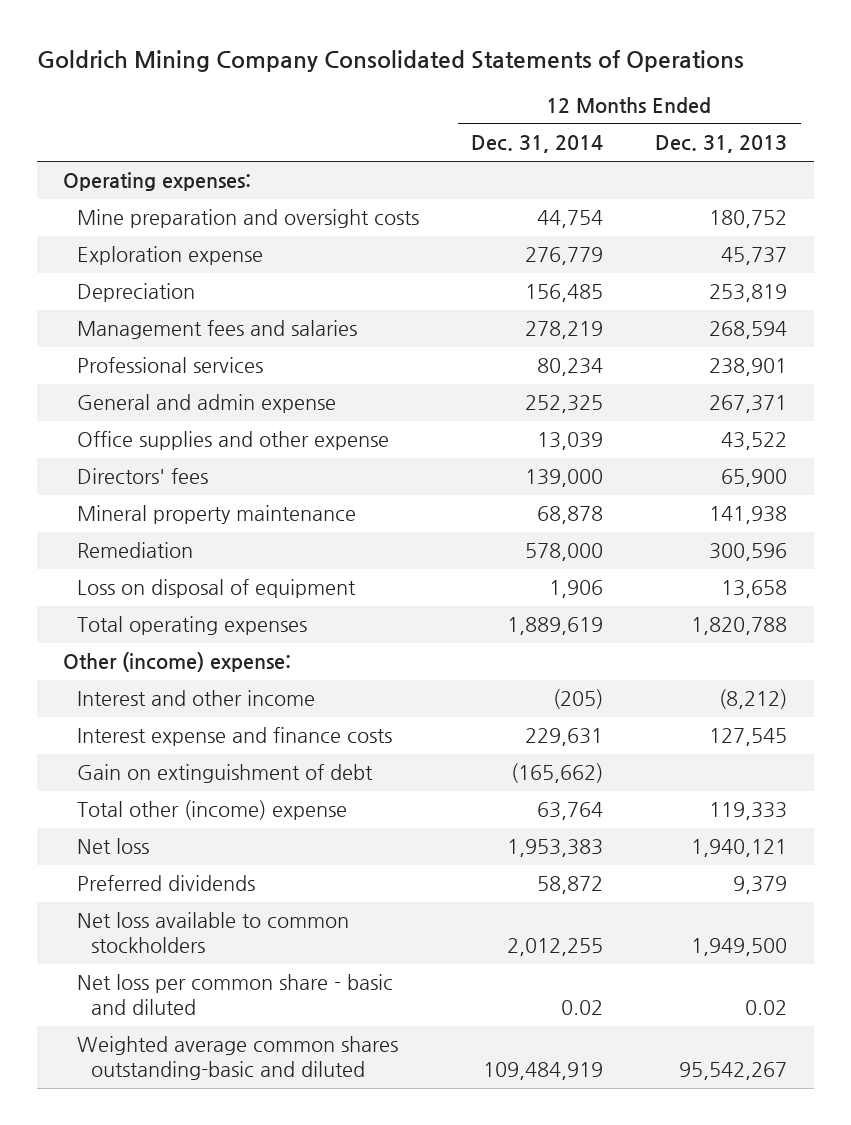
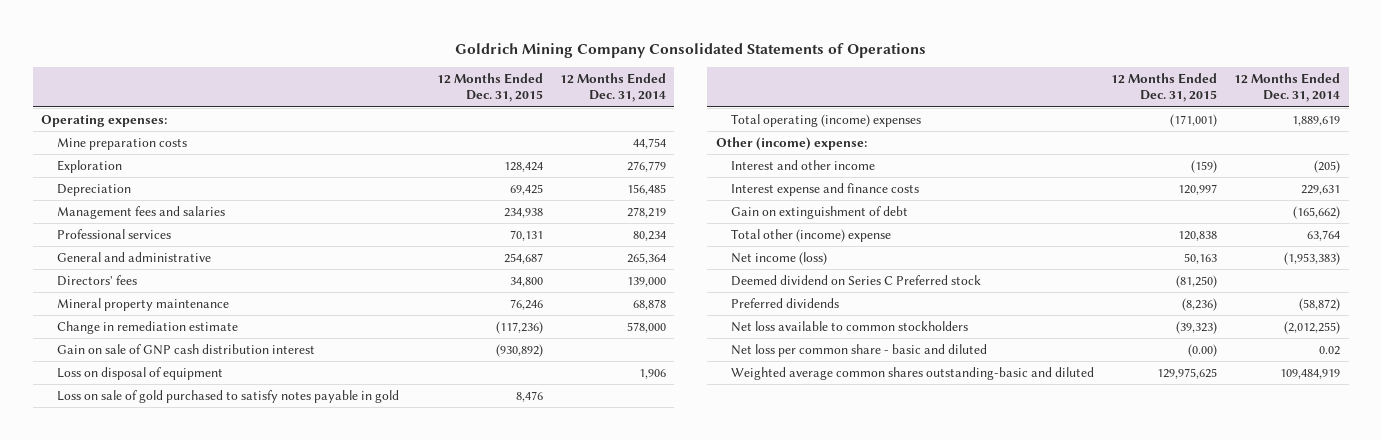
[655,135,788,154] Dec. 31, 2013 -> none
none -> [436,72,543,103] 12 Months Ended Dec. 31, 2015
[76,209,419,229] Mine preparation and oversight costs -> [56,137,187,150] Mine preparation costs
[76,246,263,266] Exploration expense -> [56,159,122,173] Exploration
[76,431,389,451] Office supplies and other expense -> none
[76,394,336,414] General and admin expense -> [56,251,211,262] General and administrative
[525,395,604,414] 252,325 -> [626,252,666,264] 265,364
[76,542,193,559] Remediation -> [56,320,238,334] Change in remediation estimate
none -> [56,343,315,355] Gain on sale of GNP cash distribution interest
none -> [56,389,399,403] Loss on sale of gold purchased to satisfy notes payable in gold
[76,616,307,636] Total operating expenses -> [731,113,922,127] Total operating (income) expenses
[76,838,149,855] Net loss -> [731,251,828,265] Net income (loss)
[507,839,604,858] 1,953,383 -> [1284,251,1341,265] (1,953,383)
none -> [731,274,982,286] Deemed dividend on Series C Preferred stock
[537,876,604,895] 58,872 -> [1299,297,1341,311] (58,872)
[507,938,604,957] 2,012,255 -> [1284,320,1341,334] (2,012,255)

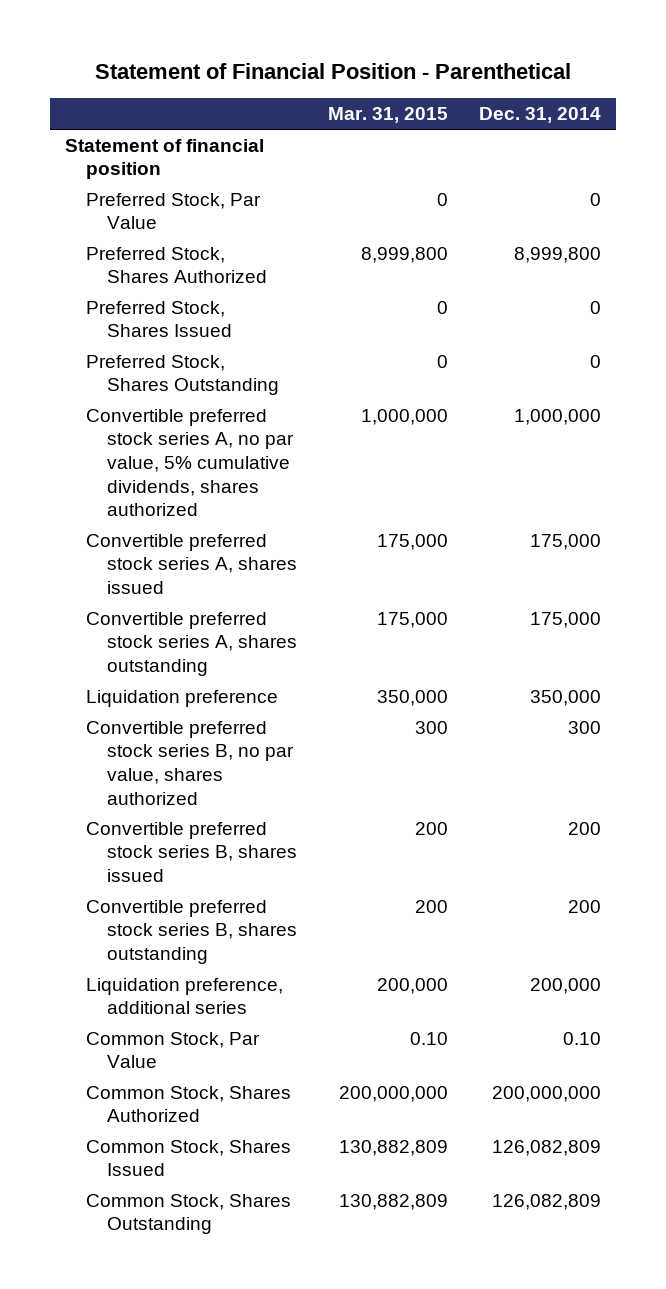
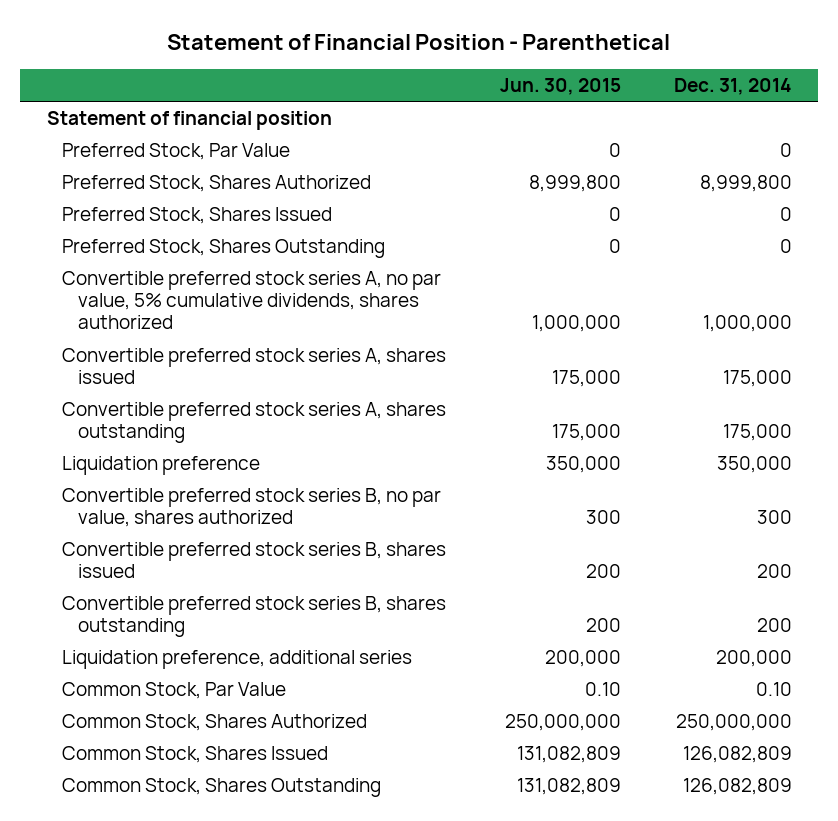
[328,107,449,124] Mar. 31, 2015 -> none
none -> [499,77,621,95] Jun. 30, 2015
[491,1085,601,1102] 200,000,000 -> [675,714,792,732] 250,000,000

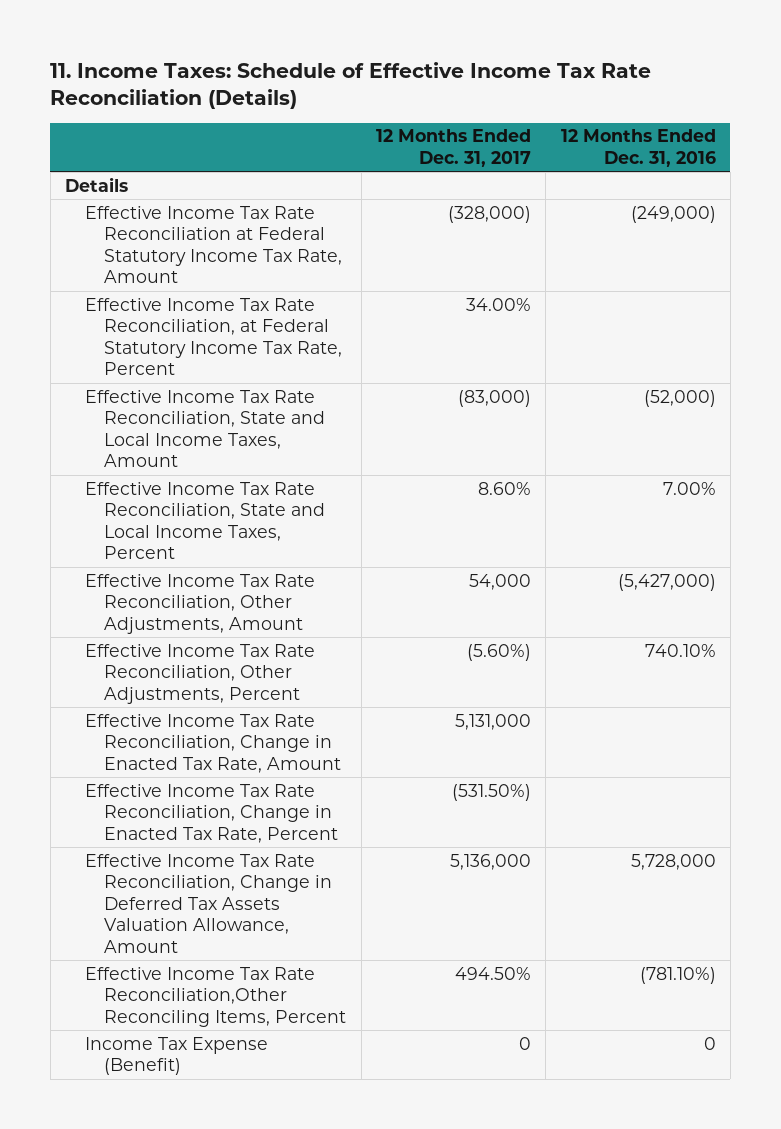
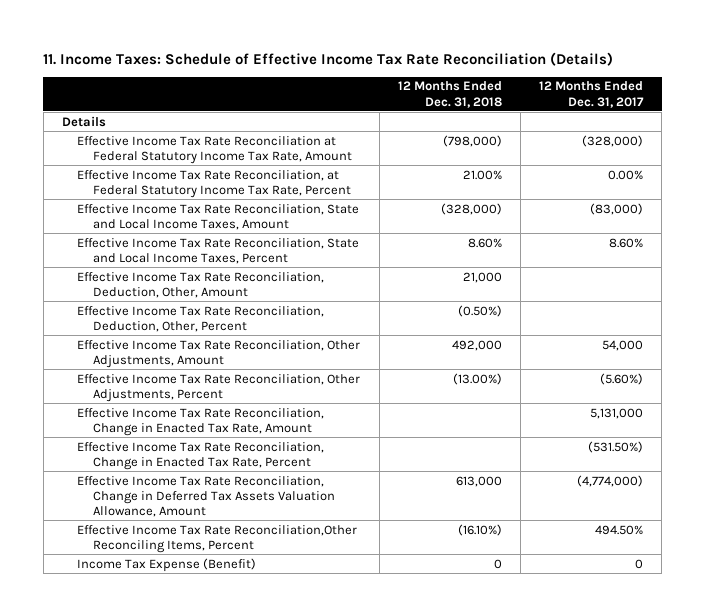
[560,129,716,167] 12 Months Ended Dec. 31, 2016 -> none
none -> [397,81,502,108] 12 Months Ended Dec. 31, 2018
[466,297,532,311] 34.00% -> [608,169,644,180] 0.00%
none -> [77,271,325,298] Effective Income Tax Rate Reconciliation, Deduction, Other, Amount
none -> [77,305,325,332] Effective Income Tax Rate Reconciliation, Deduction, Other, Percent
[450,853,532,870] 5,136,000 -> [577,474,644,487] (4,774,000)

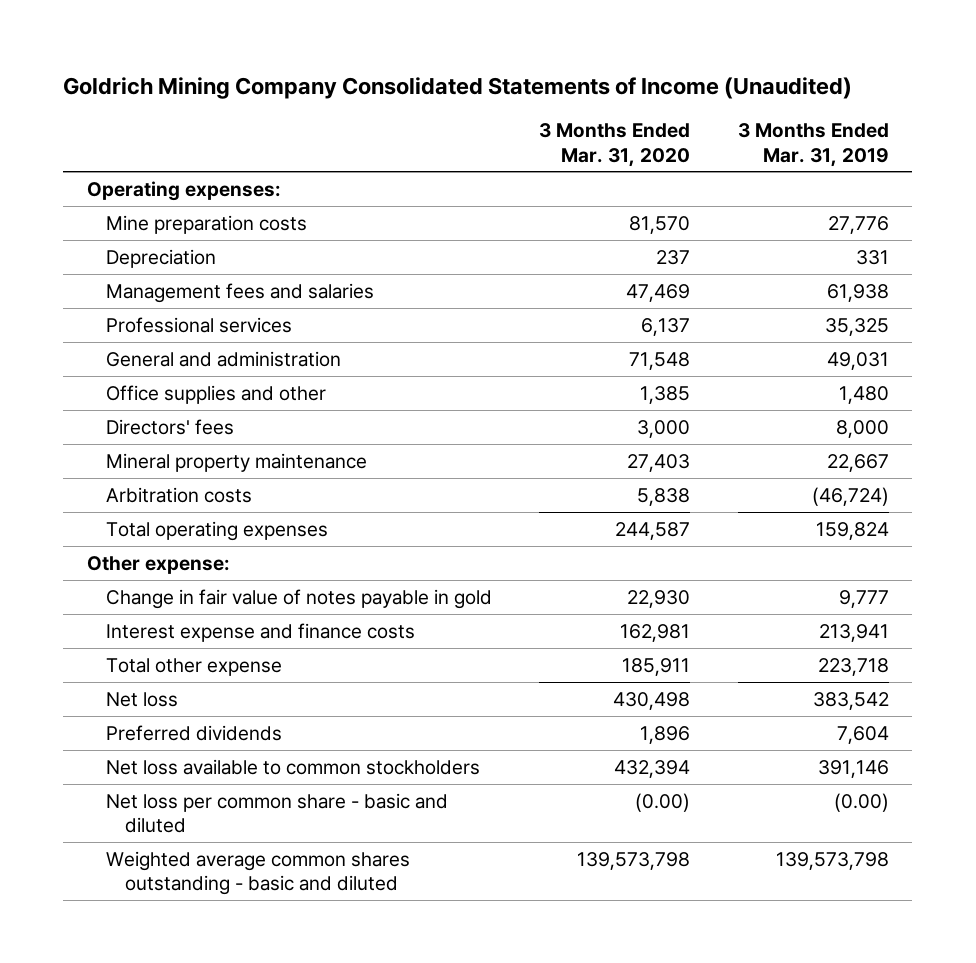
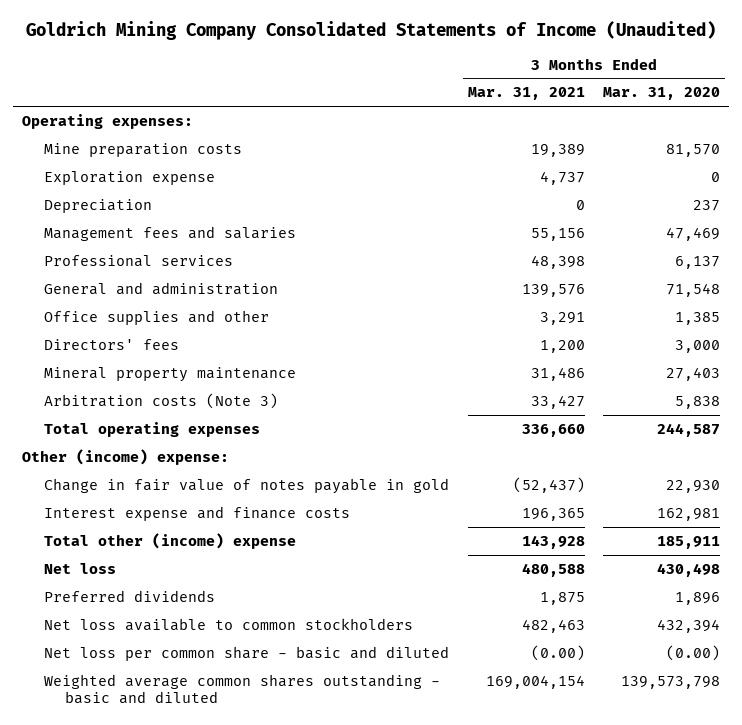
[737,123,889,167] 3 Months Ended Mar. 31, 2019 -> none
none -> [467,87,585,101] Mar. 31, 2021
none -> [43,171,215,186] Exploration expense
[105,486,252,503] Arbitration costs -> [43,393,278,410] Arbitration costs (Note 3)
[87,555,231,574] Other expense: -> [22,449,230,466] Other (income) expense:
[105,657,282,676] Total other expense -> [43,533,296,550] Total other (income) expense

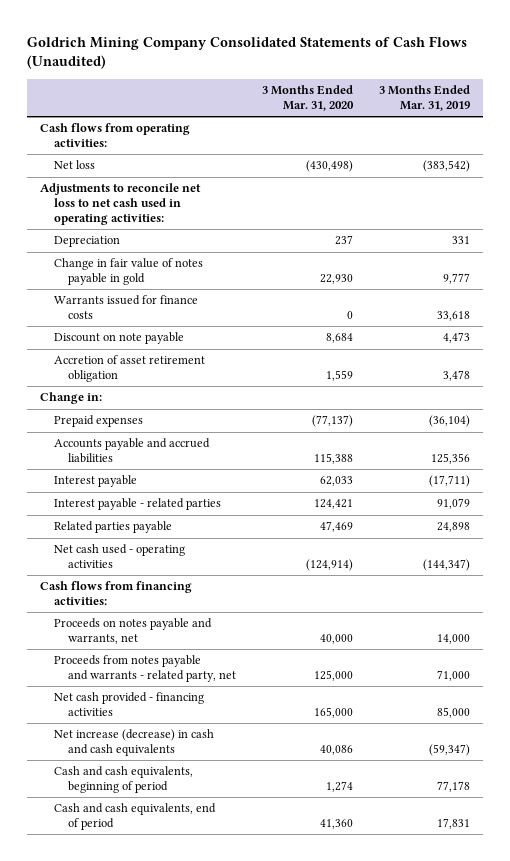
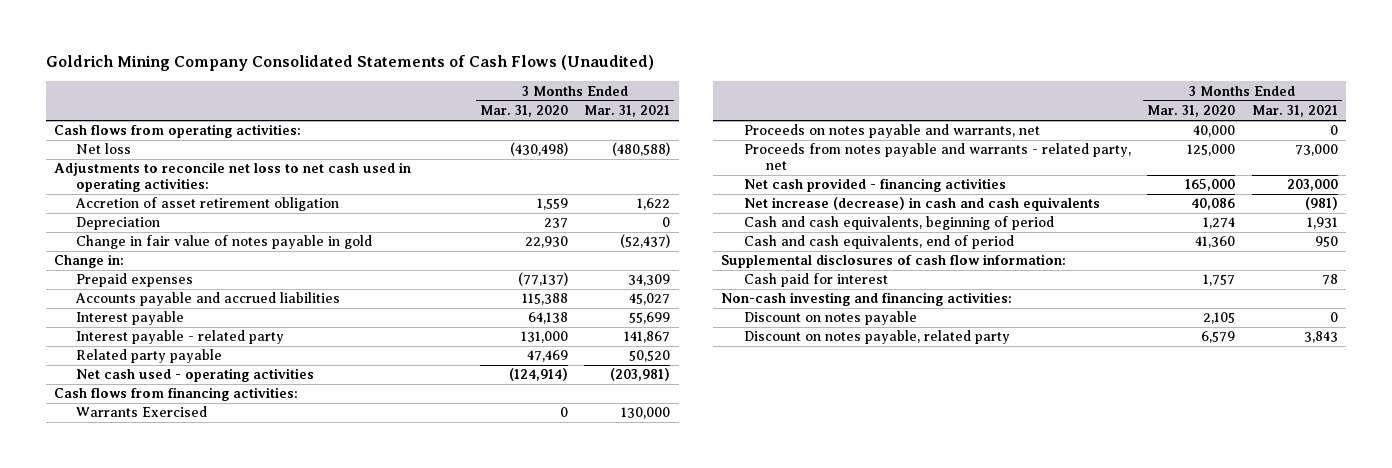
[378,85,470,111] 3 Months Ended Mar. 31, 2019 -> none
none -> [584,105,671,118] Mar. 31, 2021
[53,355,205,383] Accretion of asset retirement obligation -> [75,197,340,212] Accretion of asset retirement obligation
[53,295,198,320] Warrants issued for finance costs -> none
[53,332,184,345] Discount on note payable -> none
[319,476,353,487] 62,033 -> [527,312,568,325] 64,138
[53,498,221,511] Interest payable - related parties -> [76,330,285,345] Interest payable - related party
[313,499,353,510] 124,421 -> [520,331,568,344] 131,000
[53,521,172,534] Related parties payable -> [76,349,223,364] Related party payable
none -> [76,406,208,418] Warrants Exercised
none -> [721,254,1067,269] Supplemental disclosures of cash flow information:
none -> [743,273,888,288] Cash paid for interest
none -> [721,292,1013,307] Non-cash investing and financing activities:
none -> [743,311,917,326] Discount on notes payable
none -> [743,330,1010,345] Discount on notes payable, related party

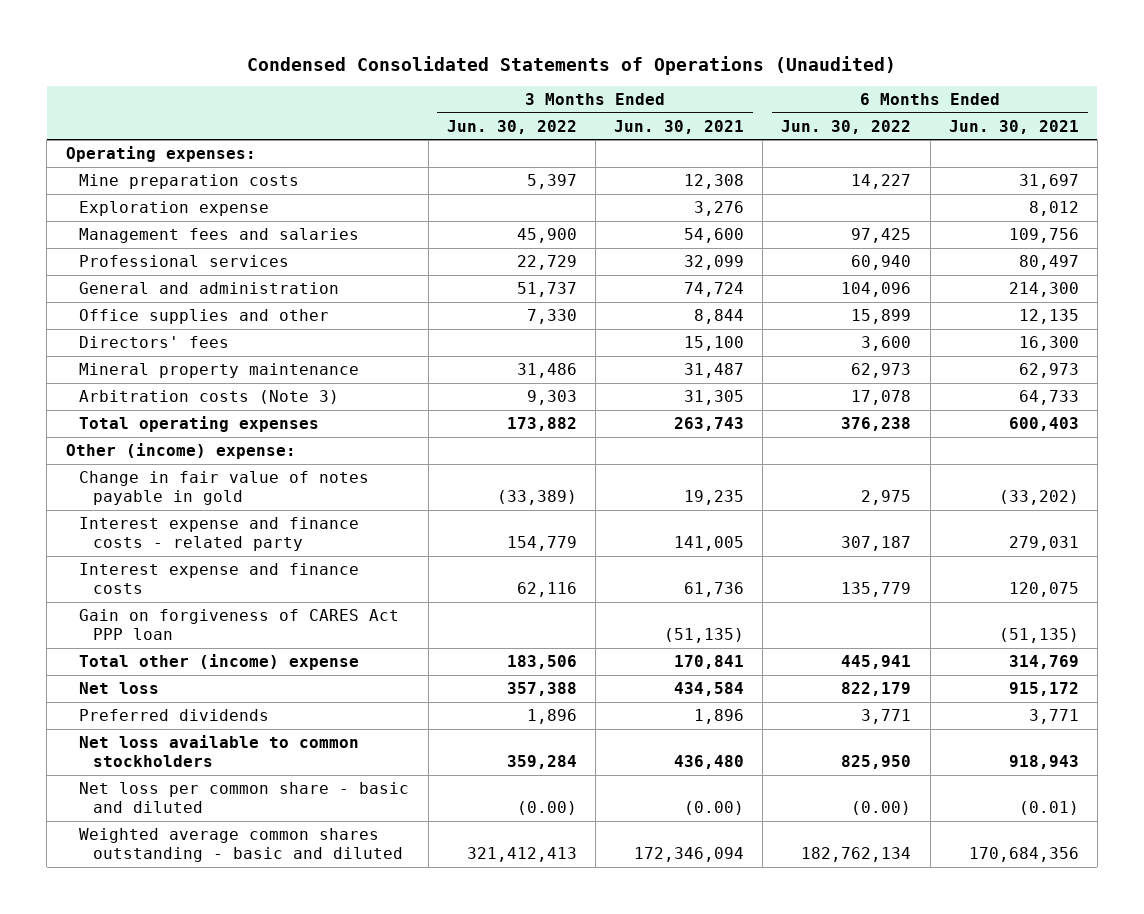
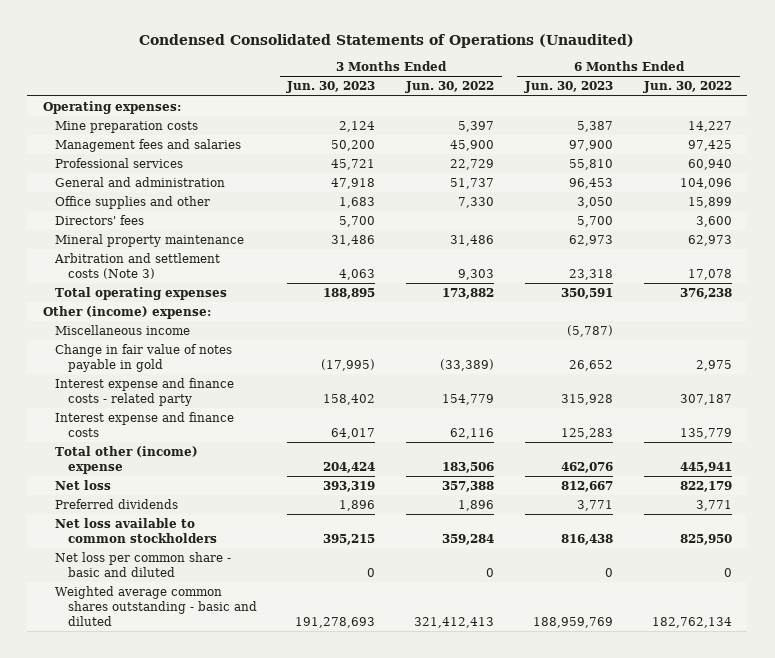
[614,119,745,134] Jun. 30, 2021 -> none
[948,119,1079,134] Jun. 30, 2021 -> none
none -> [286,81,376,94] Jun. 30, 2023
none -> [524,81,614,94] Jun. 30, 2023
[79,200,270,216] Exploration expense -> none
[79,389,340,404] Arbitration costs (Note 3) -> [54,252,221,279] Arbitration and settlement costs (Note 3)
none -> [55,324,191,335] Miscellaneous income
[79,608,400,640] Gain on forgiveness of CARES Act PPP loan -> none
[516,800,577,815] (0.00) -> [486,567,495,577] 0
[851,800,912,815] (0.00) -> [723,567,732,577] 0

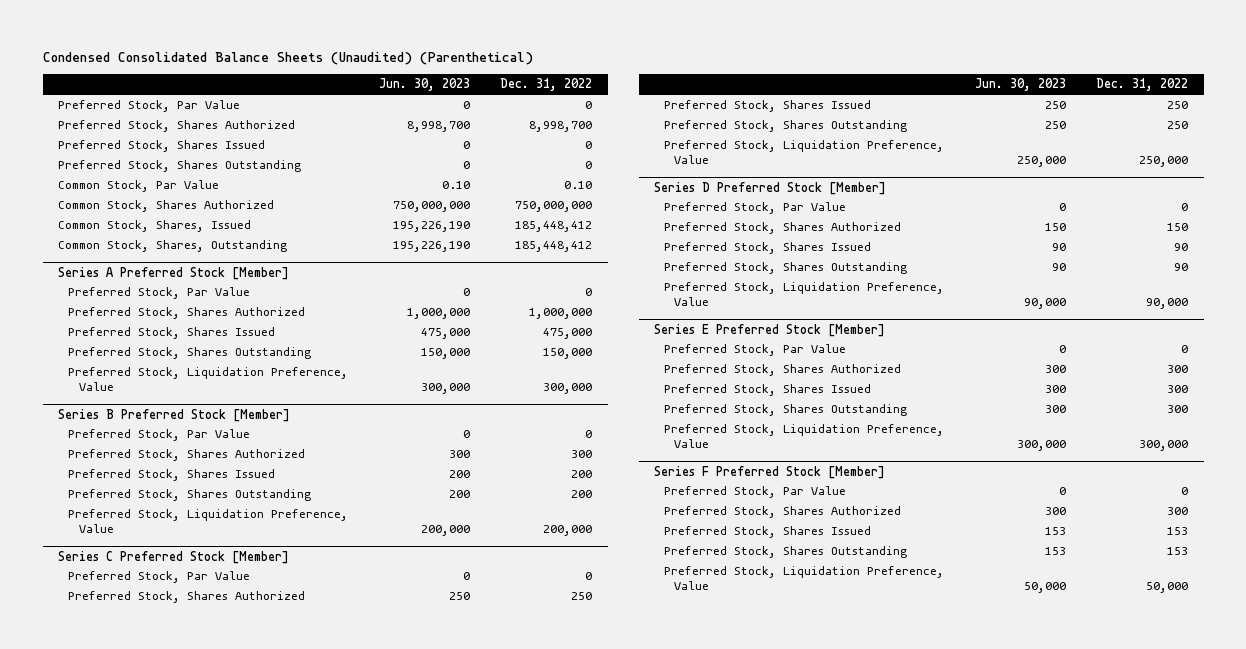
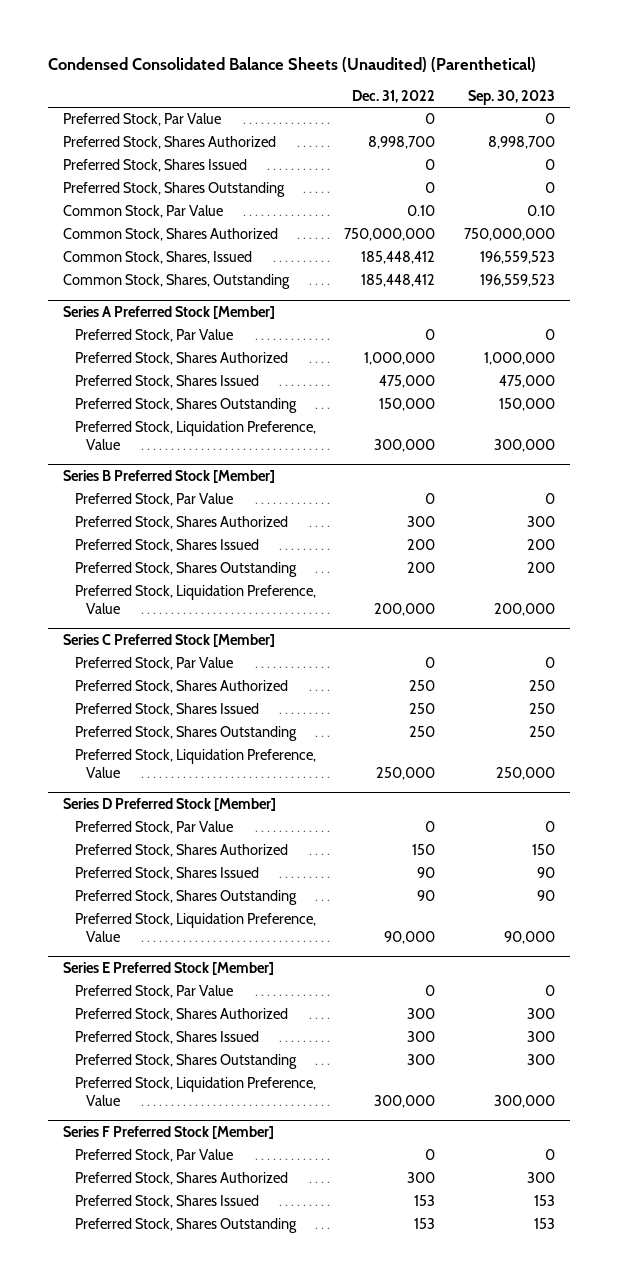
[378,78,470,92] Jun. 30, 2023 -> none
none -> [468,89,556,105] Sep. 30, 2023
[664,566,945,590] Preferred Stock, Liquidation Preference, Value -> none

